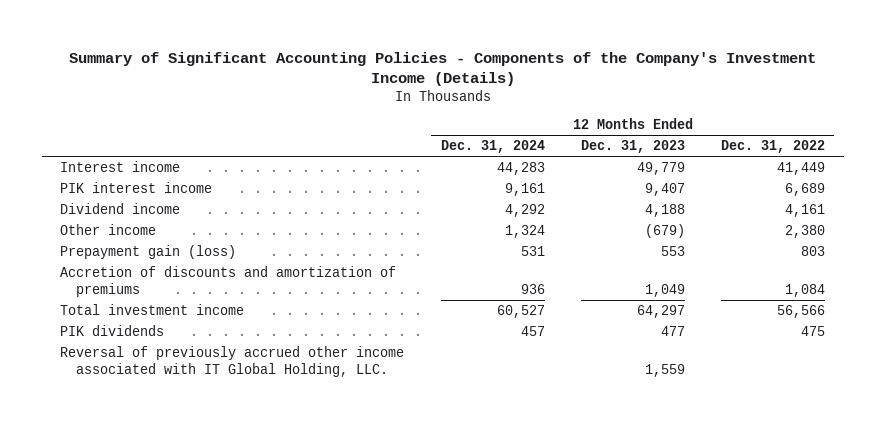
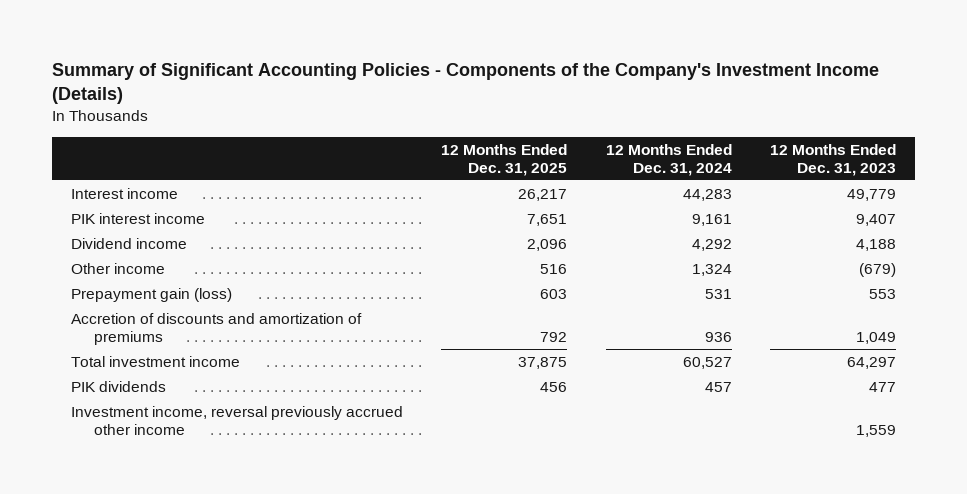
[721,140,826,154] Dec. 31, 2022 -> none
none -> [441,143,568,176] 12 Months Ended Dec. 31, 2025
[60,345,405,377] Reversal of previously accrued other income associated with IT Global Holding, LLC. -> [70,405,403,435] Investment income, reversal previously accrued other income

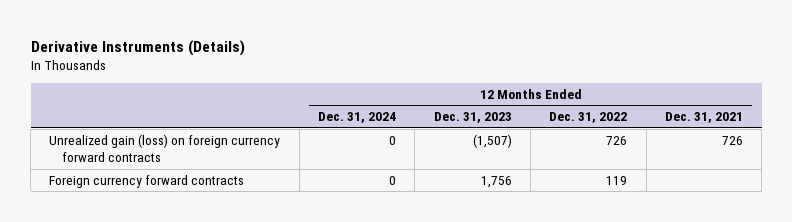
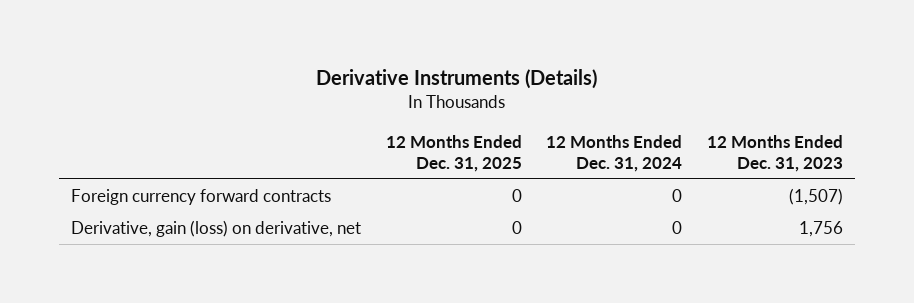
[549,112,628,124] Dec. 31, 2022 -> none
[664,112,743,124] Dec. 31, 2021 -> none
none -> [385,134,522,172] 12 Months Ended Dec. 31, 2025
[49,133,281,163] Unrealized gain (loss) on foreign currency forward contracts -> [71,189,332,206] Foreign currency forward contracts
[49,174,245,188] Foreign currency forward contracts -> [71,220,362,238] Derivative, gain (loss) on derivative, net

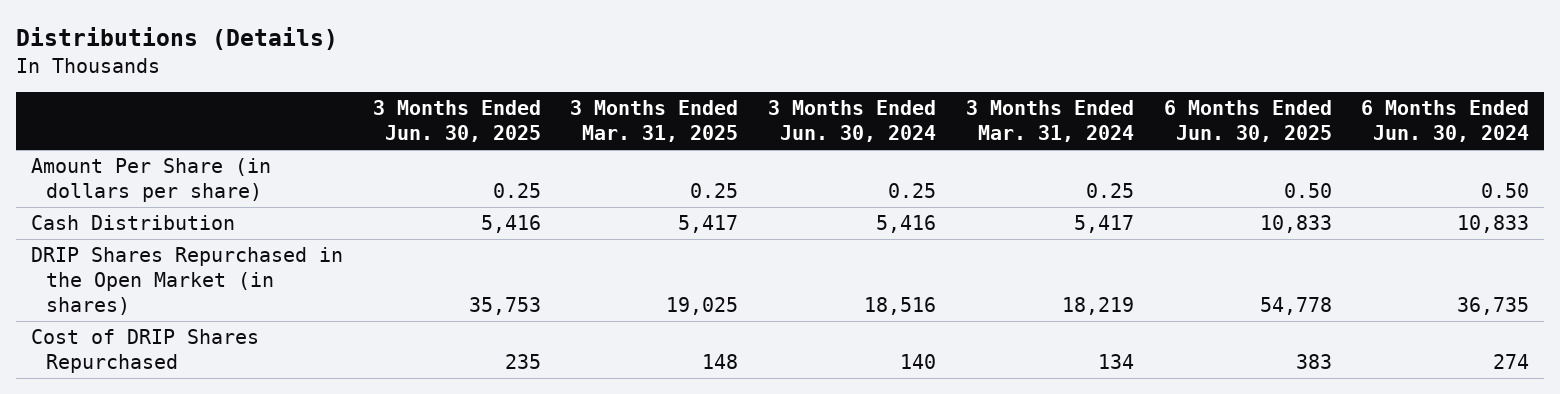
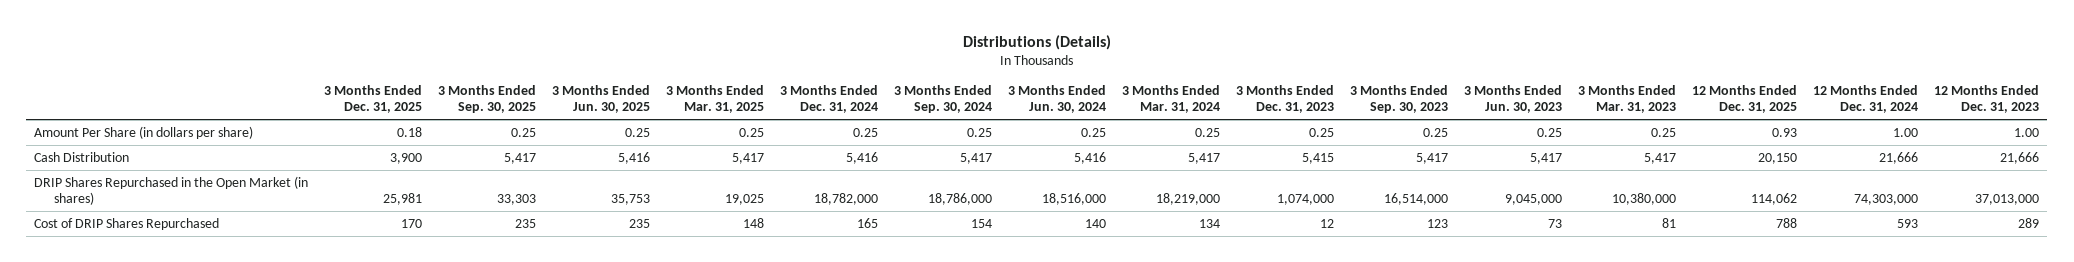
[1163,100,1332,143] 6 Months Ended Jun. 30, 2025 -> none
[1361,100,1530,143] 6 Months Ended Jun. 30, 2024 -> none
none -> [324,85,423,113] 3 Months Ended Dec. 31, 2025
none -> [438,85,537,113] 3 Months Ended Sep. 30, 2025
none -> [780,85,879,113] 3 Months Ended Dec. 31, 2024
none -> [894,85,993,113] 3 Months Ended Sep. 30, 2024
none -> [1236,85,1335,113] 3 Months Ended Dec. 31, 2023
none -> [1350,85,1449,113] 3 Months Ended Sep. 30, 2023
none -> [1464,85,1563,113] 3 Months Ended Jun. 30, 2023
none -> [1578,85,1677,113] 3 Months Ended Mar. 31, 2023
none -> [1692,85,1798,113] 12 Months Ended Dec. 31, 2025
none -> [1813,85,1919,113] 12 Months Ended Dec. 31, 2024
none -> [1934,85,2040,113] 12 Months Ended Dec. 31, 2023
[864,297,937,316] 18,516 -> [1042,192,1107,205] 18,516,000
[1061,297,1134,316] 18,219 -> [1156,192,1221,205] 18,219,000

